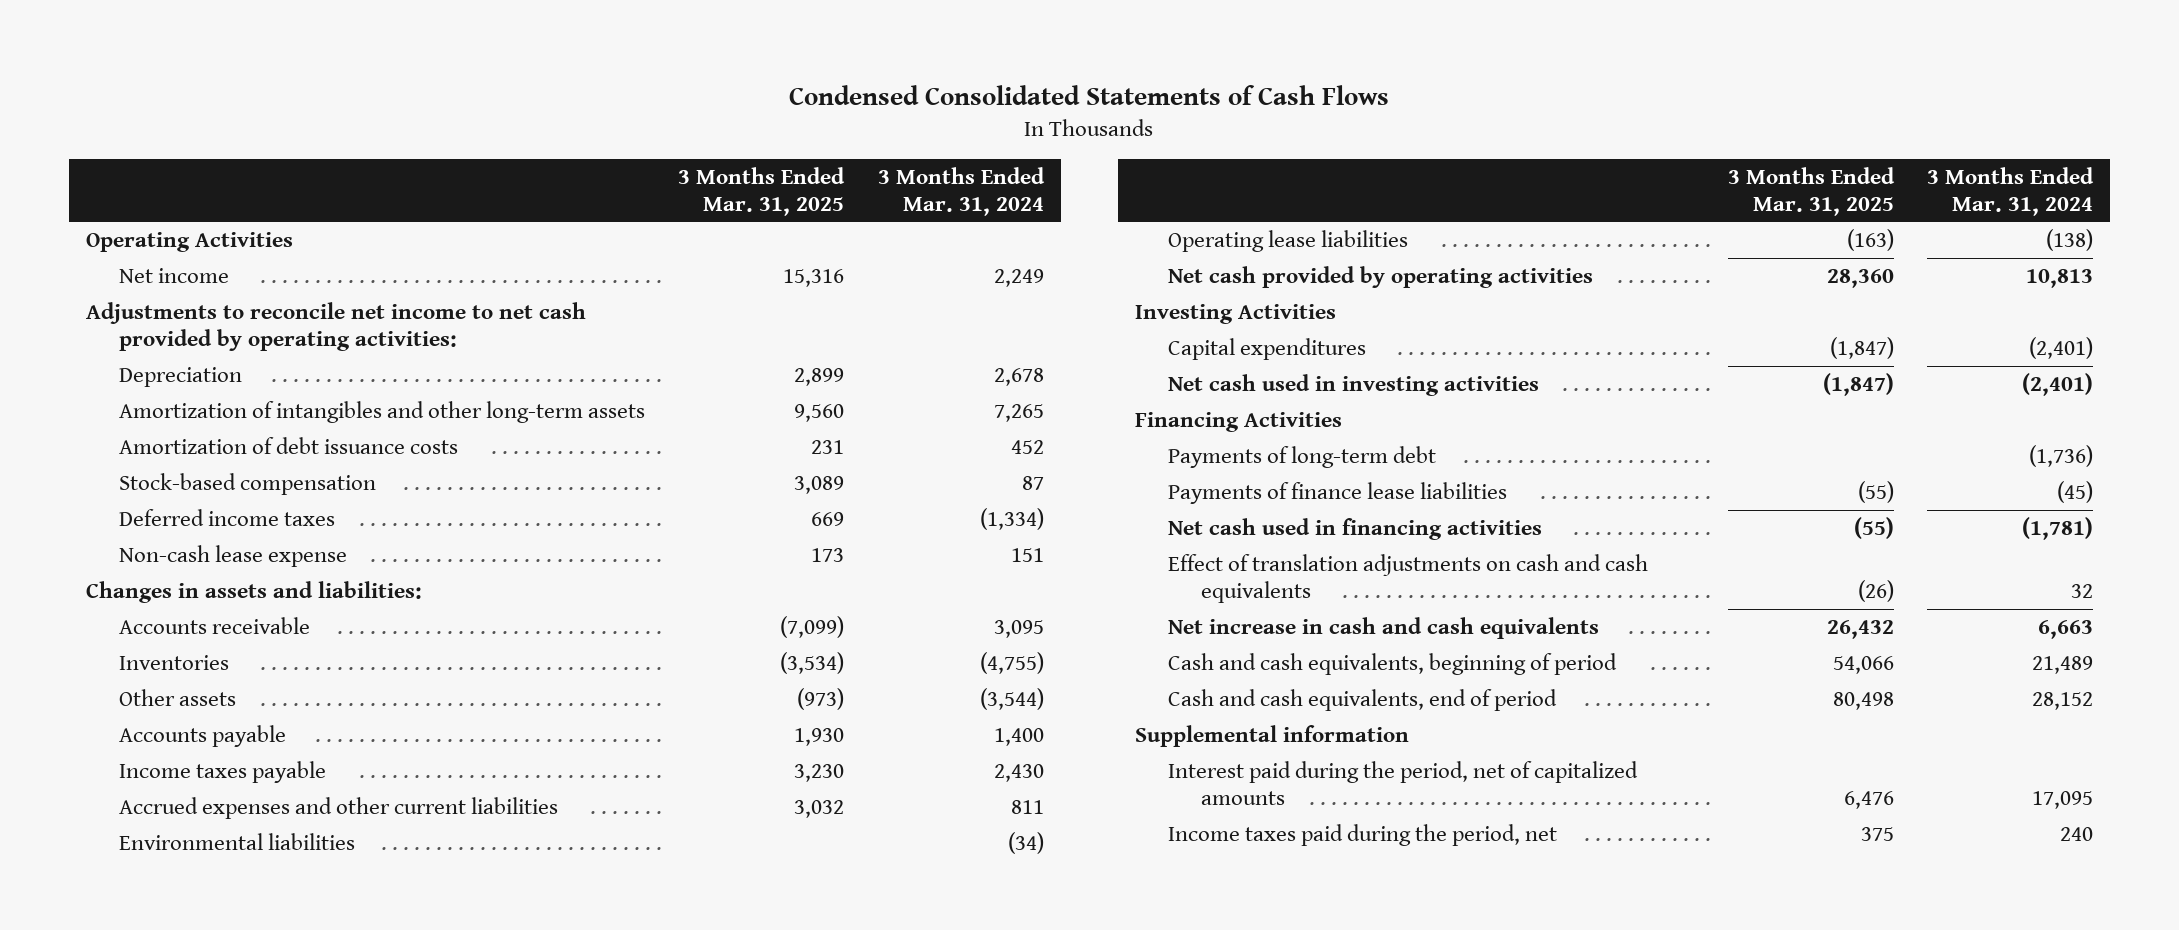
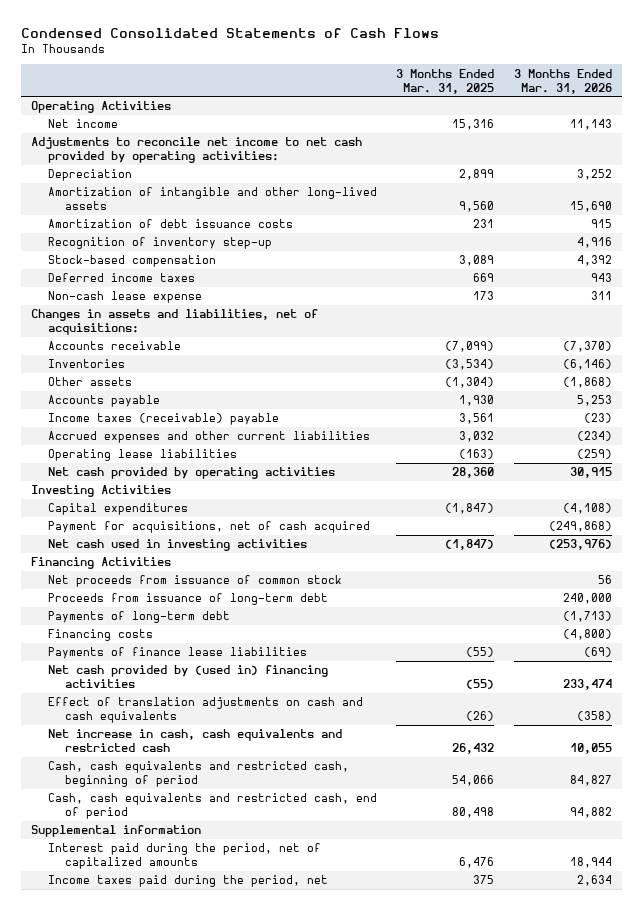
[877,166,1045,216] 3 Months Ended Mar. 31, 2024 -> none
none -> [513,68,612,94] 3 Months Ended Mar. 31, 2026
[118,401,645,424] Amortization of intangibles and other long-term assets -> [47,187,377,211] Amortization of intangible and other long-lived assets
none -> [47,237,272,250] Recognition of inventory step-up
[85,581,422,604] Changes in assets and liabilities: -> [30,309,318,336] Changes in assets and liabilities, net of acquisitions:
[797,688,845,711] (973) -> [445,377,495,389] (1,304)
[118,761,326,784] Income taxes payable -> [47,413,279,426] Income taxes (receivable) payable
[794,764,845,783] 3,230 -> [459,413,495,425] 3,561
[118,833,355,851] Environmental liabilities -> none
none -> [47,521,370,534] Payment for acquisitions, net of cash acquired
none -> [47,575,342,588] Net proceeds from issuance of common stock
none -> [47,593,328,606] Proceeds from issuance of long-term debt
none -> [47,629,153,642] Financing costs
[1168,518,1543,541] Net cash used in financing activities -> [47,665,328,689] Net cash provided by (used in) financing activities
[1168,617,1600,640] Net increase in cash and cash equivalents -> [47,729,342,753] Net increase in cash, cash equivalents and restricted cash
[1168,653,1618,676] Cash and cash equivalents, beginning of period -> [47,761,349,788] Cash, cash equivalents and restricted cash, beginning of period
[1168,689,1558,712] Cash and cash equivalents, end of period -> [47,793,377,820] Cash, cash equivalents and restricted cash, end of period

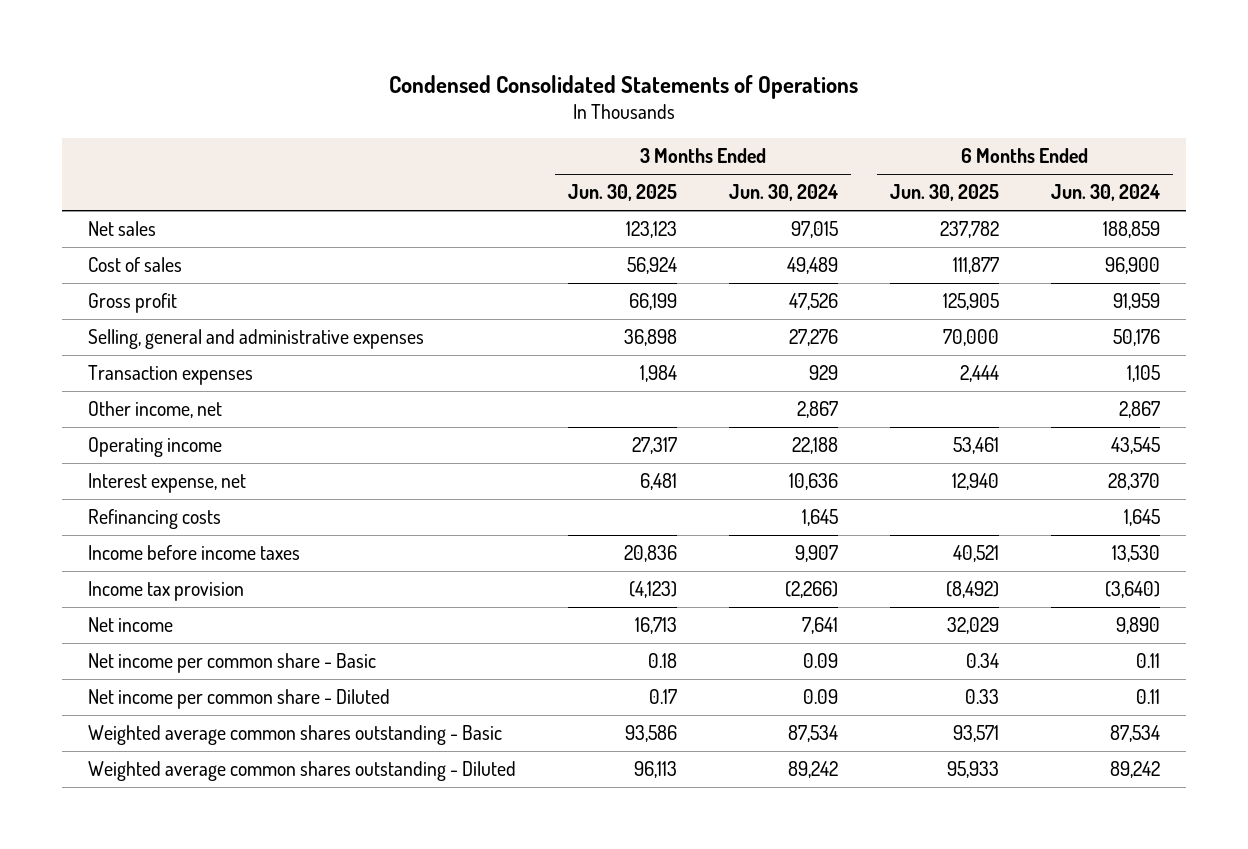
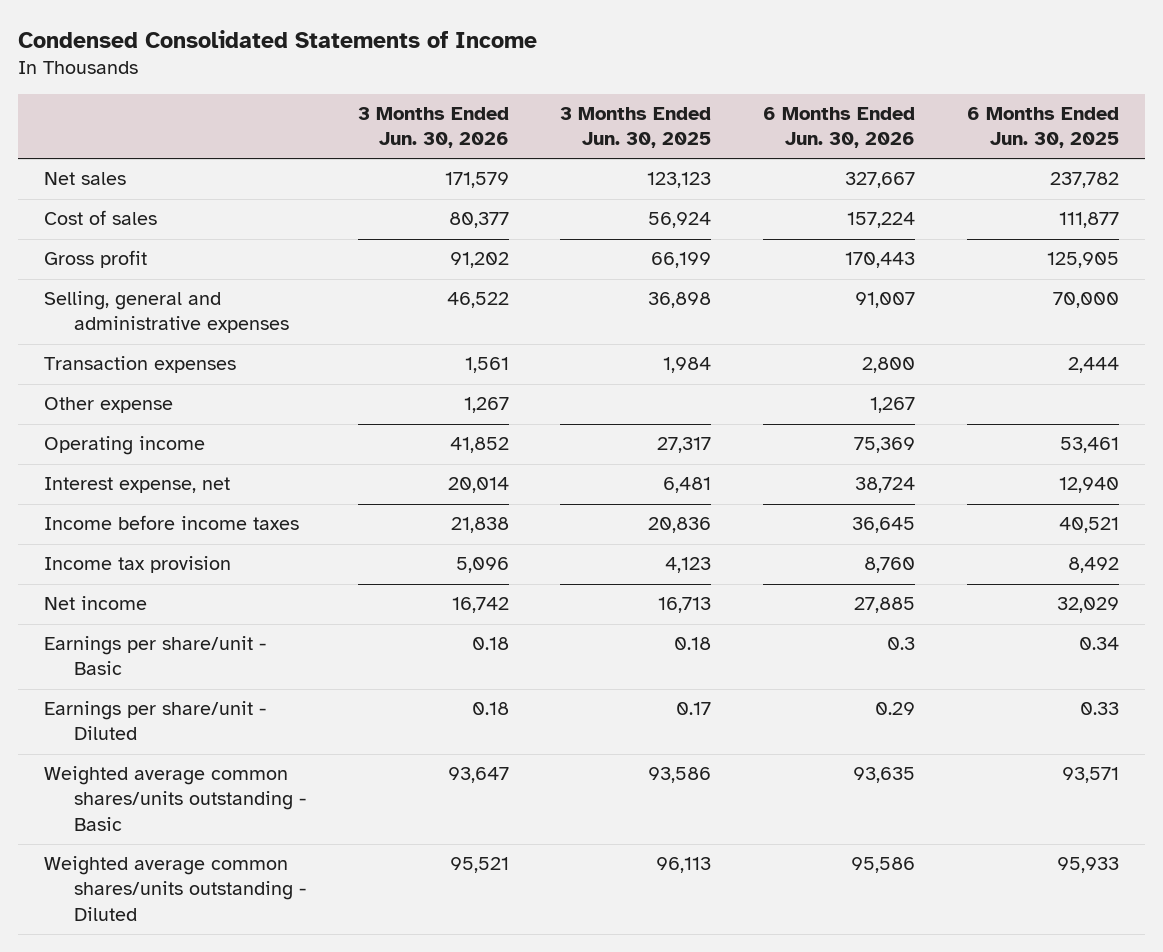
[388,74,858,99] Condensed Consolidated Statements of Operations -> [17,30,537,49] Condensed Consolidated Statements of Income
[728,184,838,202] Jun. 30, 2024 -> none
[1050,184,1160,202] Jun. 30, 2024 -> none
none -> [357,106,509,149] 3 Months Ended Jun. 30, 2026
none -> [763,106,916,149] 6 Months Ended Jun. 30, 2026
[88,401,223,419] Other income, net -> [43,397,173,414] Other expense
[88,509,222,530] Refinancing costs -> none
[629,581,678,599] (4,123) -> [665,557,712,574] 4,123
[945,581,999,599] (8,492) -> [1068,557,1120,574] 8,492
[88,653,377,674] Net income per common share - Basic -> [43,636,266,676] Earnings per share/unit - Basic
[88,689,391,710] Net income per common share - Diluted -> [43,701,266,741] Earnings per share/unit - Diluted
[88,725,503,746] Weighted average common shares outstanding - Basic -> [43,766,306,831] Weighted average common shares/units outstanding - Basic
[88,761,517,782] Weighted average common shares outstanding - Diluted -> [43,856,306,921] Weighted average common shares/units outstanding - Diluted

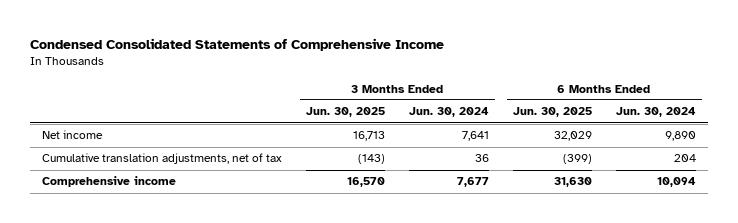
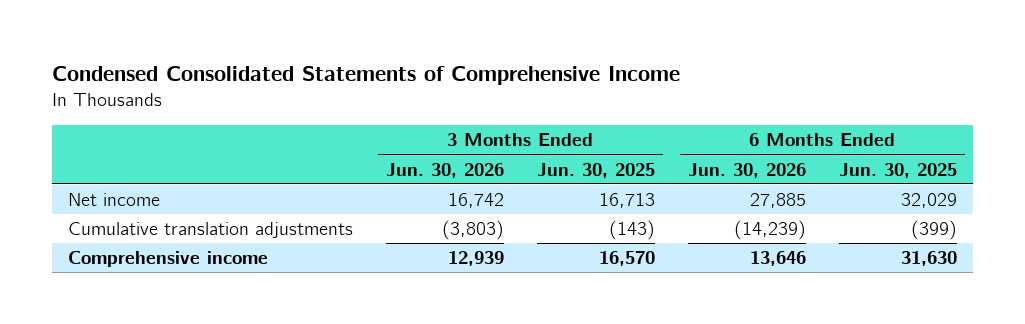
[408,107,489,118] Jun. 30, 2024 -> none
[616,107,697,118] Jun. 30, 2024 -> none
none -> [386,162,505,178] Jun. 30, 2026
none -> [687,162,806,178] Jun. 30, 2026
[41,153,282,165] Cumulative translation adjustments, net of tax -> [68,222,354,239] Cumulative translation adjustments

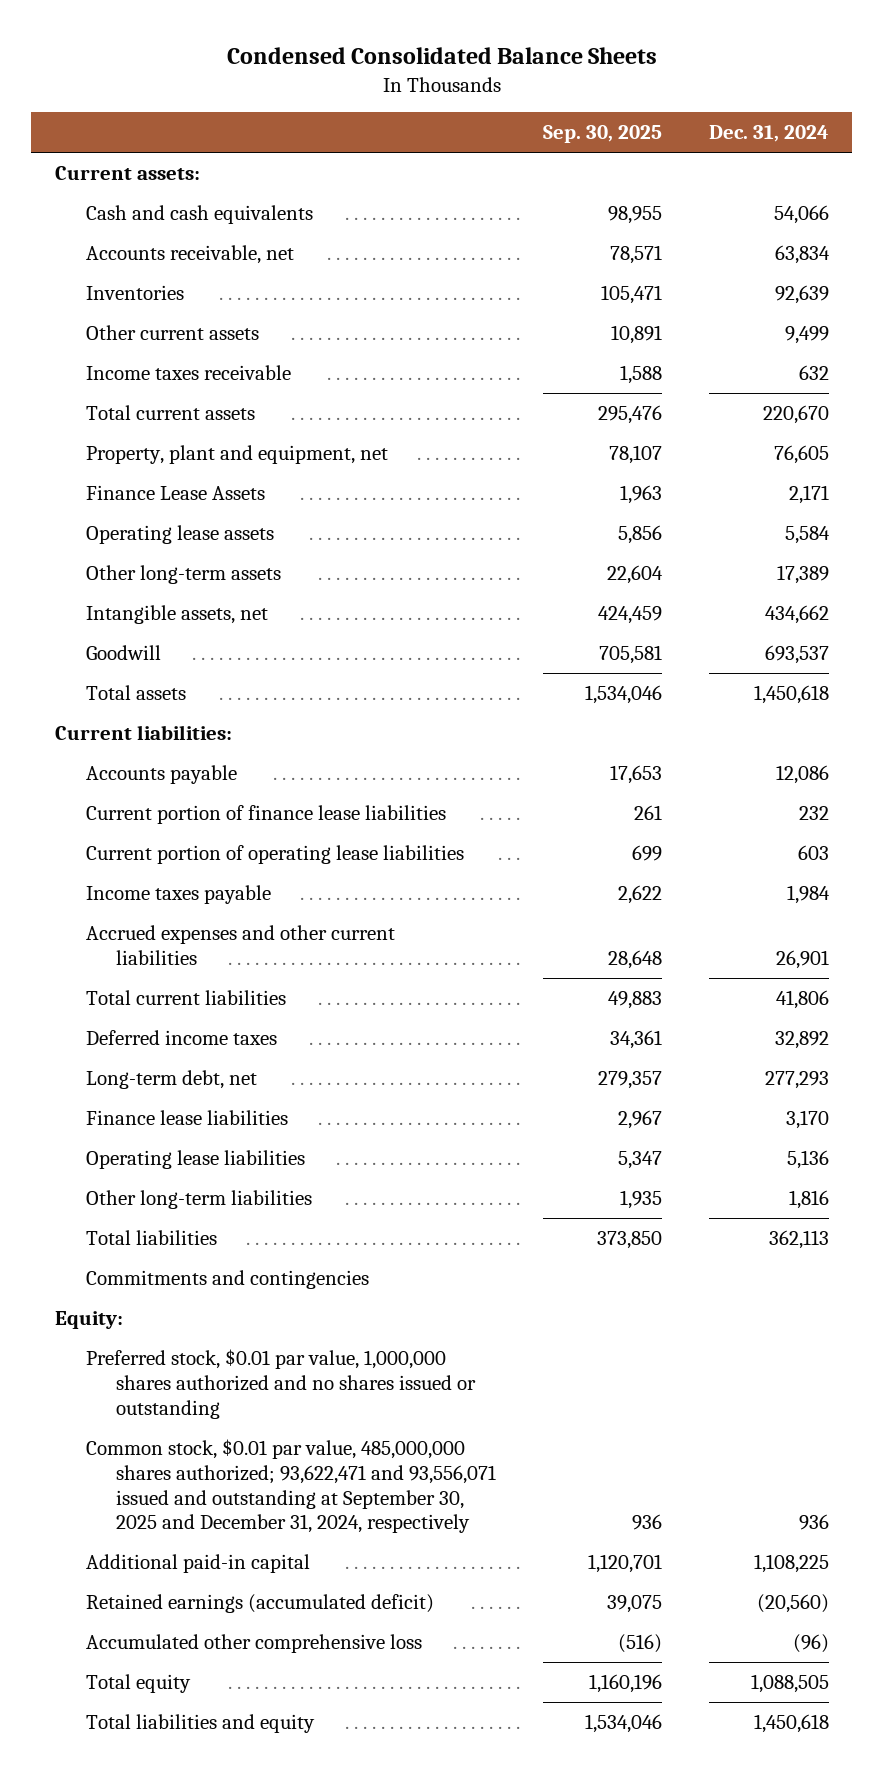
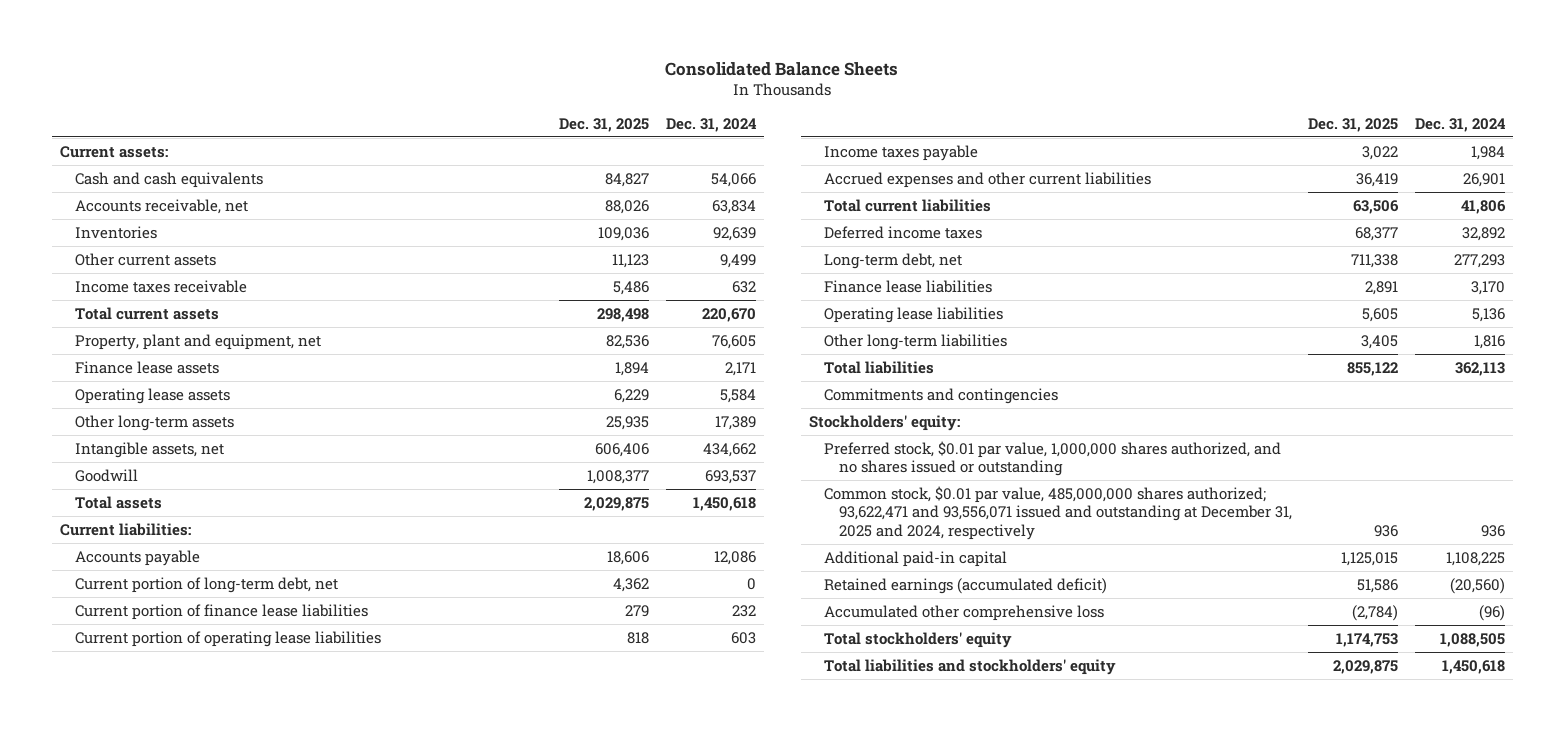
[226,46,657,64] Condensed Consolidated Balance Sheets -> [665,61,899,76] Consolidated Balance Sheets
[543,125,663,144] Sep. 30, 2025 -> none
none -> [559,117,650,132] Dec. 31, 2025
[85,485,265,501] Finance Lease Assets -> [74,360,219,374] Finance lease assets
none -> [74,576,338,593] Current portion of long-term debt, net
[54,1311,123,1330] Equity: -> [809,414,961,431] Stockholders' equity:
[85,1349,477,1419] Preferred stock, $0.01 par value, 1,000,000 shares authorized and no shares issued or outstanding -> [824,440,1282,477] Preferred stock, $0.01 par value, 1,000,000 shares authorized, and no shares issued or outstanding
[85,1439,497,1534] Common stock, $0.01 par value, 485,000,000 shares authorized; 93,622,471 and 93,556,071 issued and outstanding at September 30, 2025 and December 31, 2024, respectively -> [824,485,1293,540] Common stock, $0.01 par value, 485,000,000 shares authorized; 93,622,471 and 93,556,071 issued and outstanding at December 31, 2025 and 2024, respectively
[85,1674,191,1694] Total equity -> [824,631,1013,648] Total stockholders' equity
[85,1714,315,1734] Total liabilities and equity -> [824,658,1117,675] Total liabilities and stockholders' equity

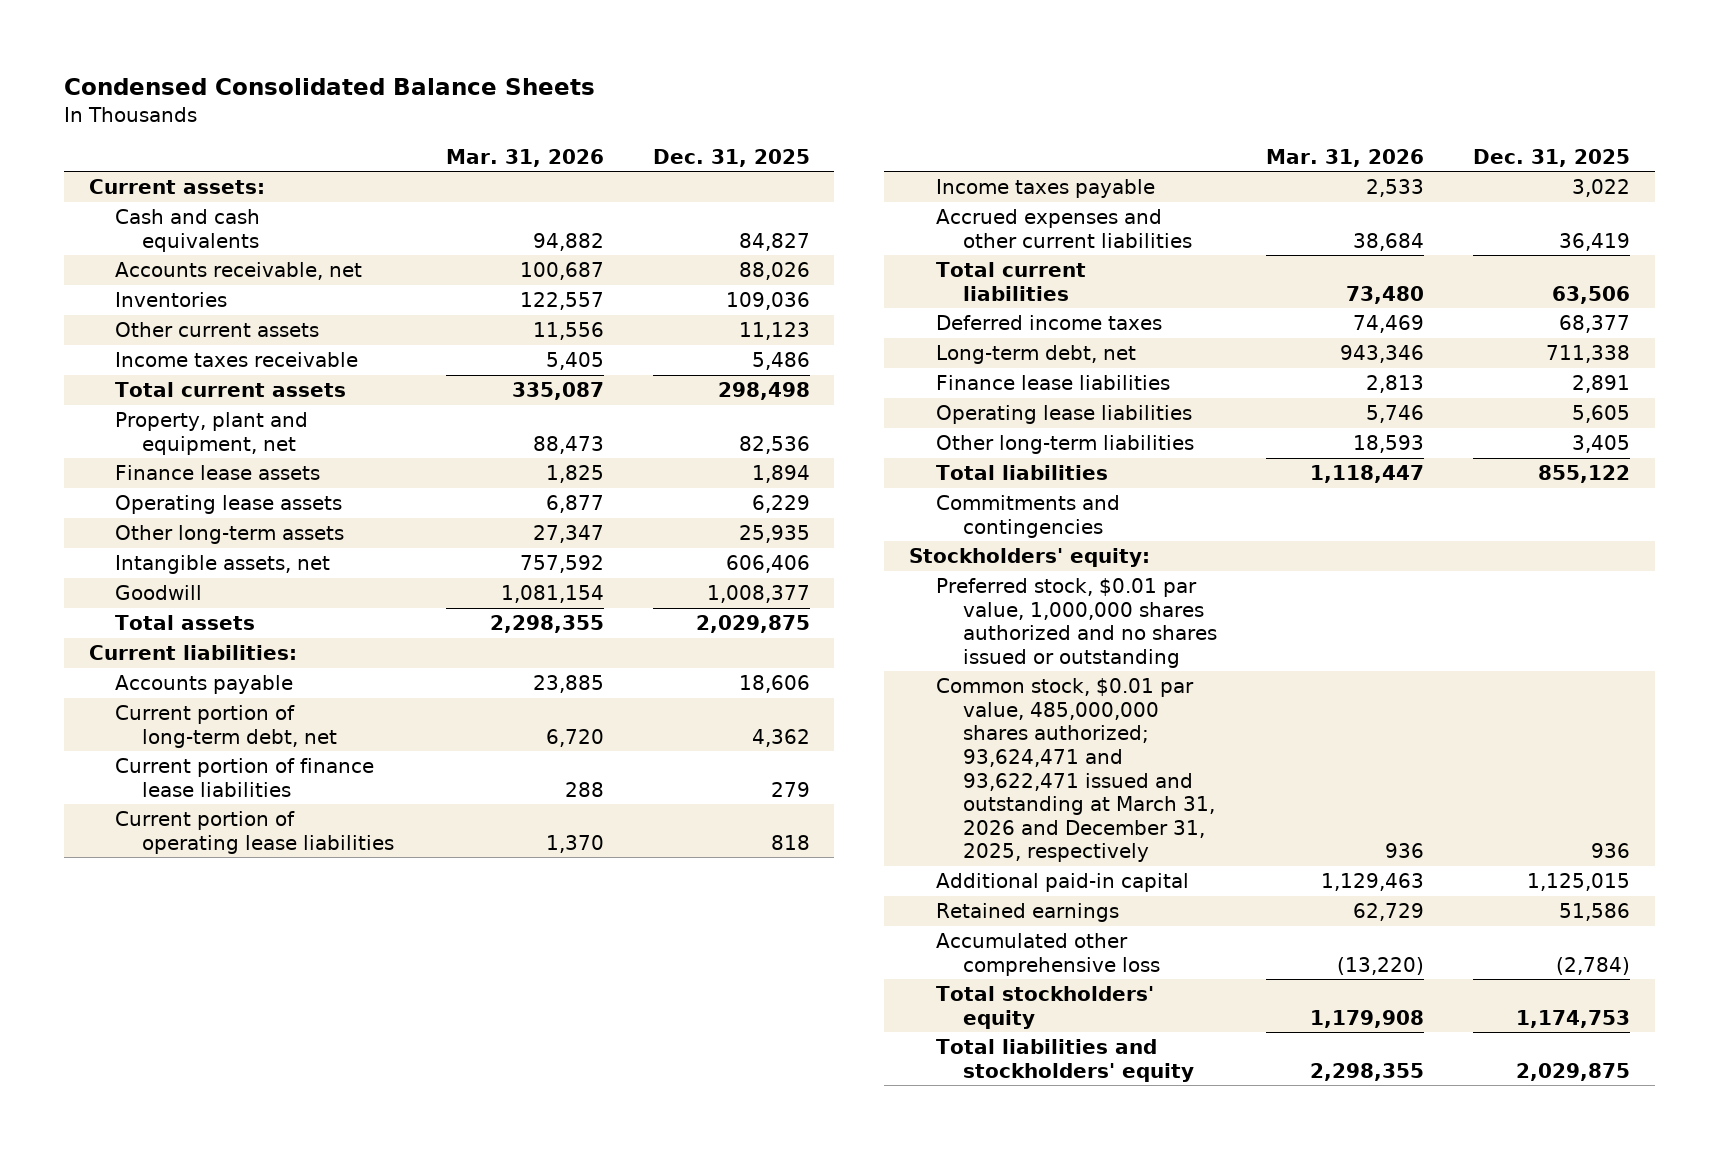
[665,61,899,76] Consolidated Balance Sheets -> [63,77,595,95] Condensed Consolidated Balance Sheets
[665,117,757,132] Dec. 31, 2024 -> none
none -> [445,148,604,167] Mar. 31, 2026
[824,440,1282,477] Preferred stock, $0.01 par value, 1,000,000 shares authorized, and no shares issued or outstanding -> [935,578,1217,668] Preferred stock, $0.01 par value, 1,000,000 shares authorized and no shares issued or outstanding
[824,485,1293,540] Common stock, $0.01 par value, 485,000,000 shares authorized; 93,622,471 and 93,556,071 issued and outstanding at December 31, 2025 and 2024, respectively -> [935,678,1215,863] Common stock, $0.01 par value, 485,000,000 shares authorized; 93,624,471 and 93,622,471 issued and outstanding at March 31, 2026 and December 31, 2025, respectively
[824,577,1108,594] Retained earnings (accumulated deficit) -> [935,903,1119,923] Retained earnings

